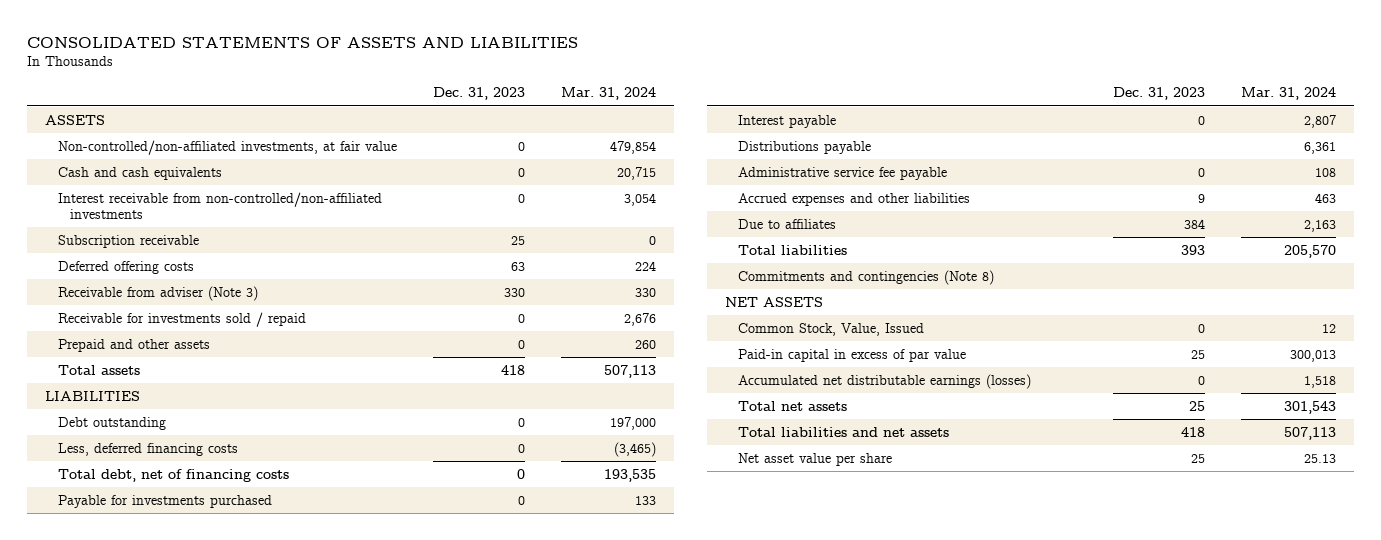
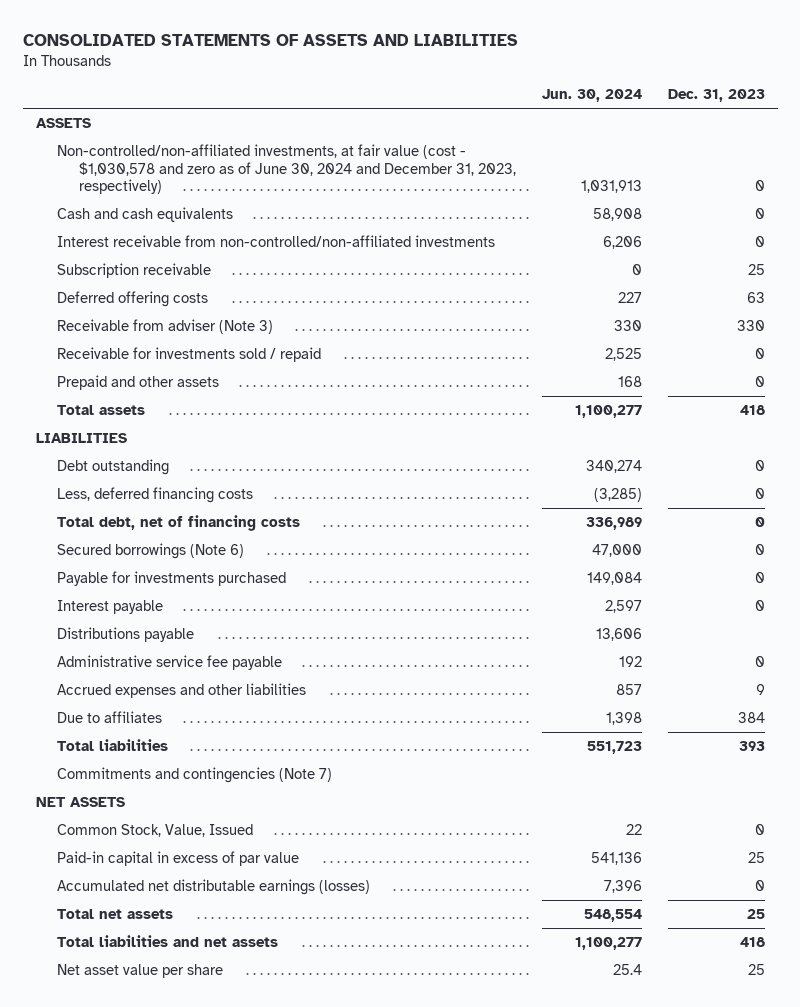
[560,87,656,101] Mar. 31, 2024 -> none
none -> [541,89,642,103] Jun. 30, 2024
[57,139,397,155] Non-controlled/non-affiliated investments, at fair value -> [57,143,516,195] Non-controlled/non-affiliated investments, at fair value (cost - $1,030,578 and zero as of June 30, 2024 and December 31, 2023, respectively)
none -> [57,542,245,559] Secured borrowings (Note 6)
[737,269,994,285] Commitments and contingencies (Note 8) -> [57,766,333,783] Commitments and contingencies (Note 7)

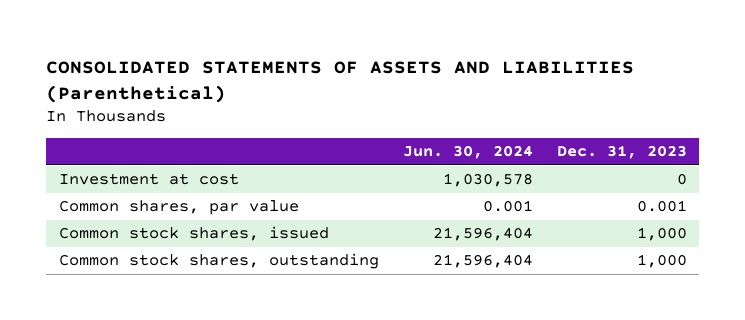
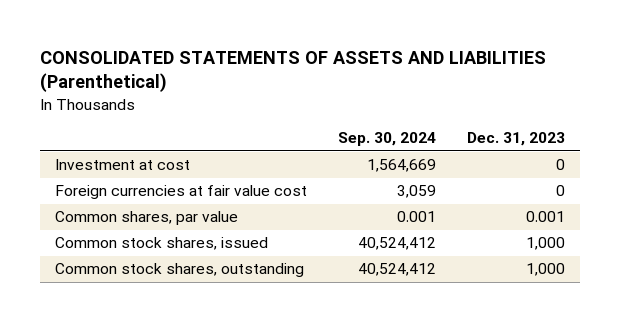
[402,145,533,160] Jun. 30, 2024 -> none
none -> [337,132,436,147] Sep. 30, 2024
none -> [55,185,308,200] Foreign currencies at fair value cost

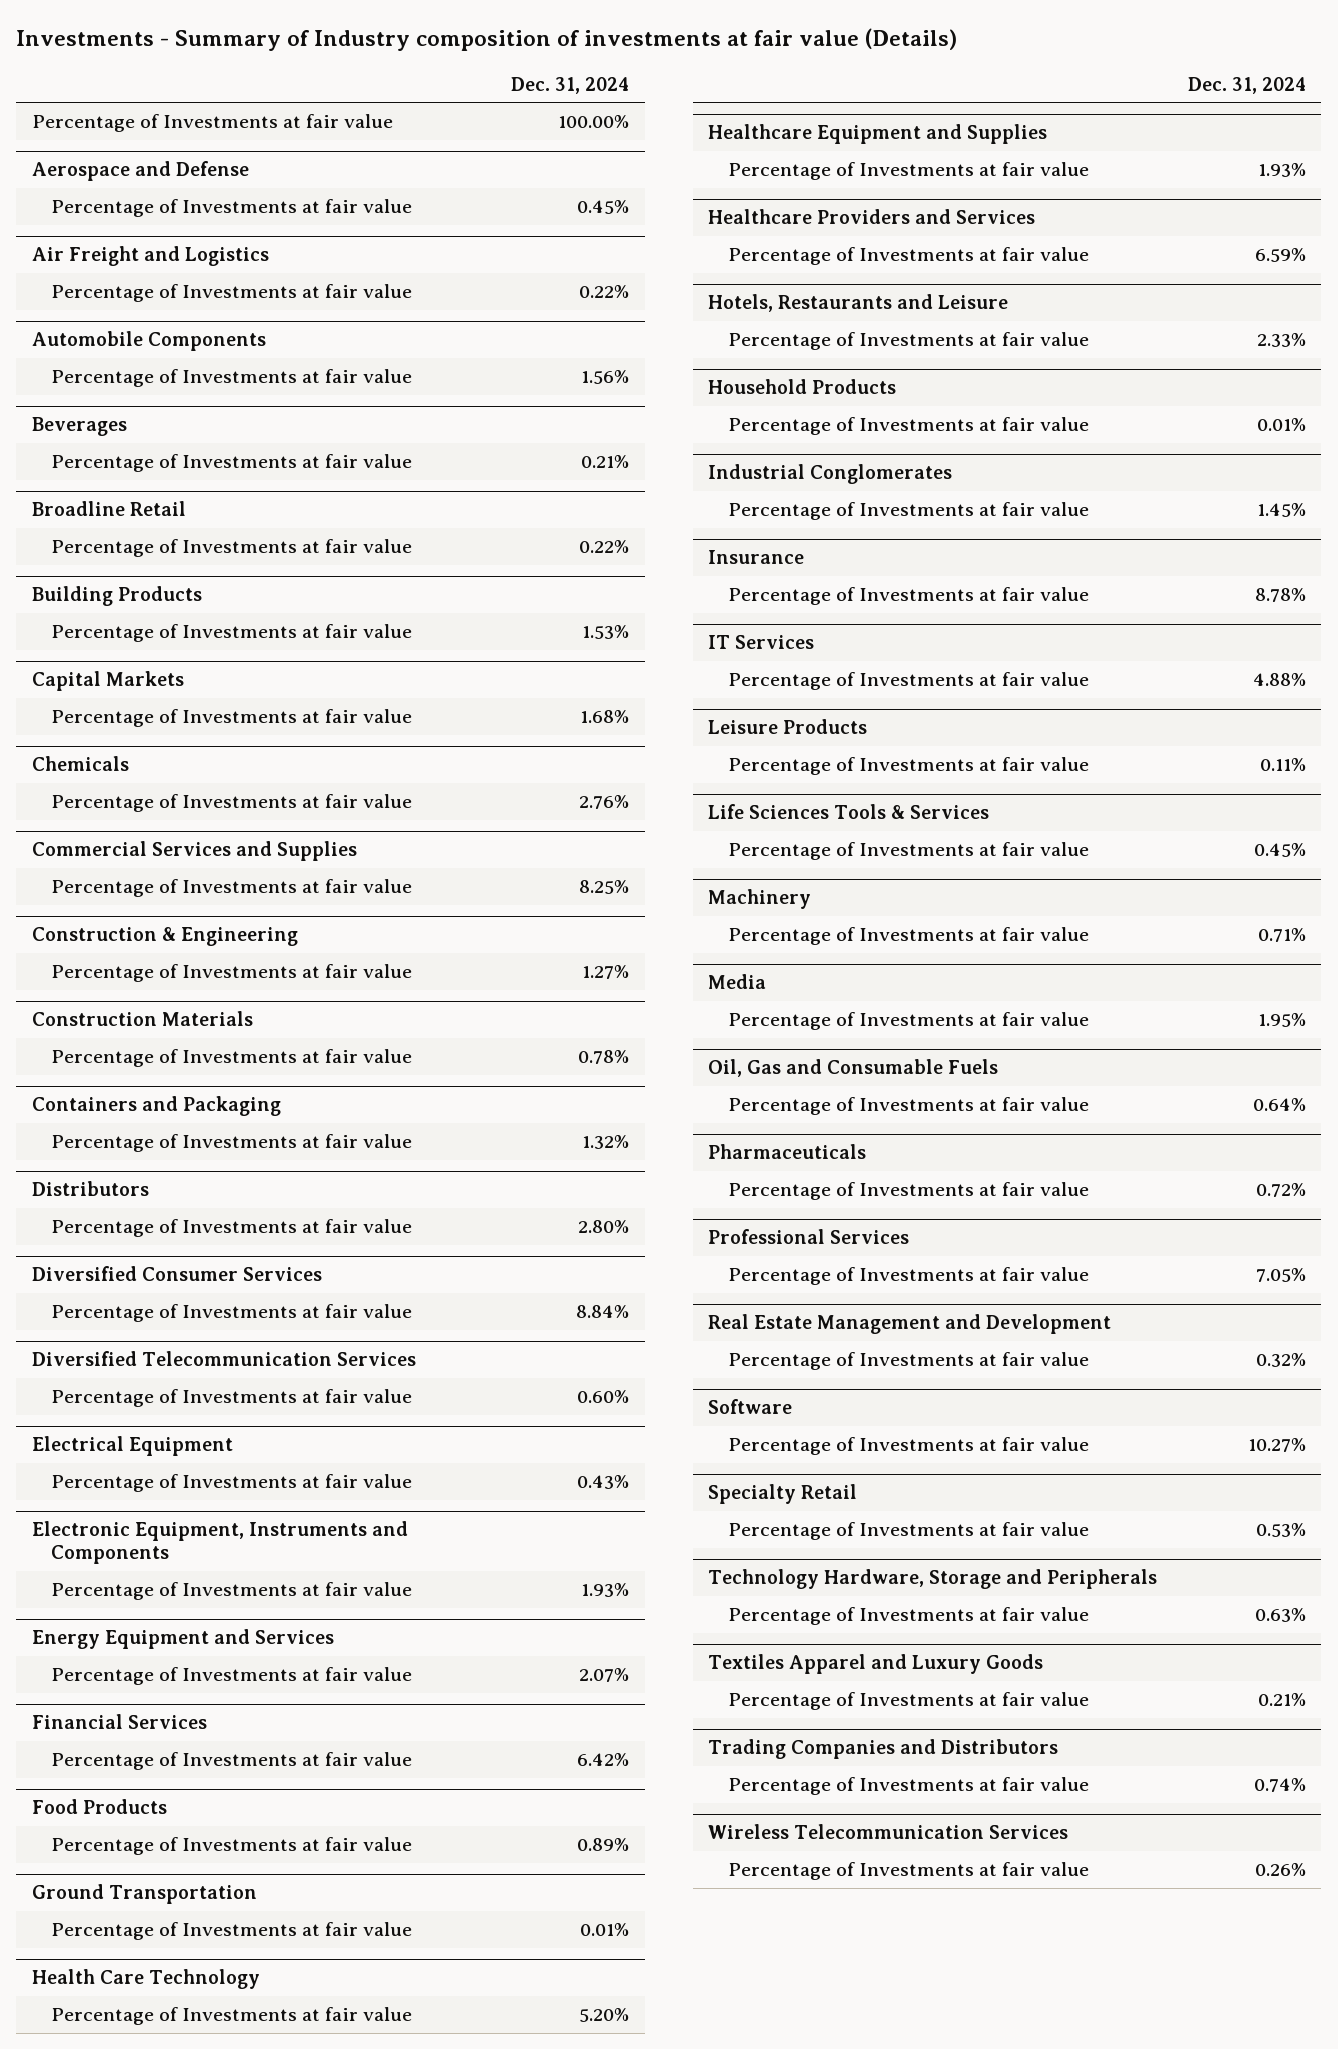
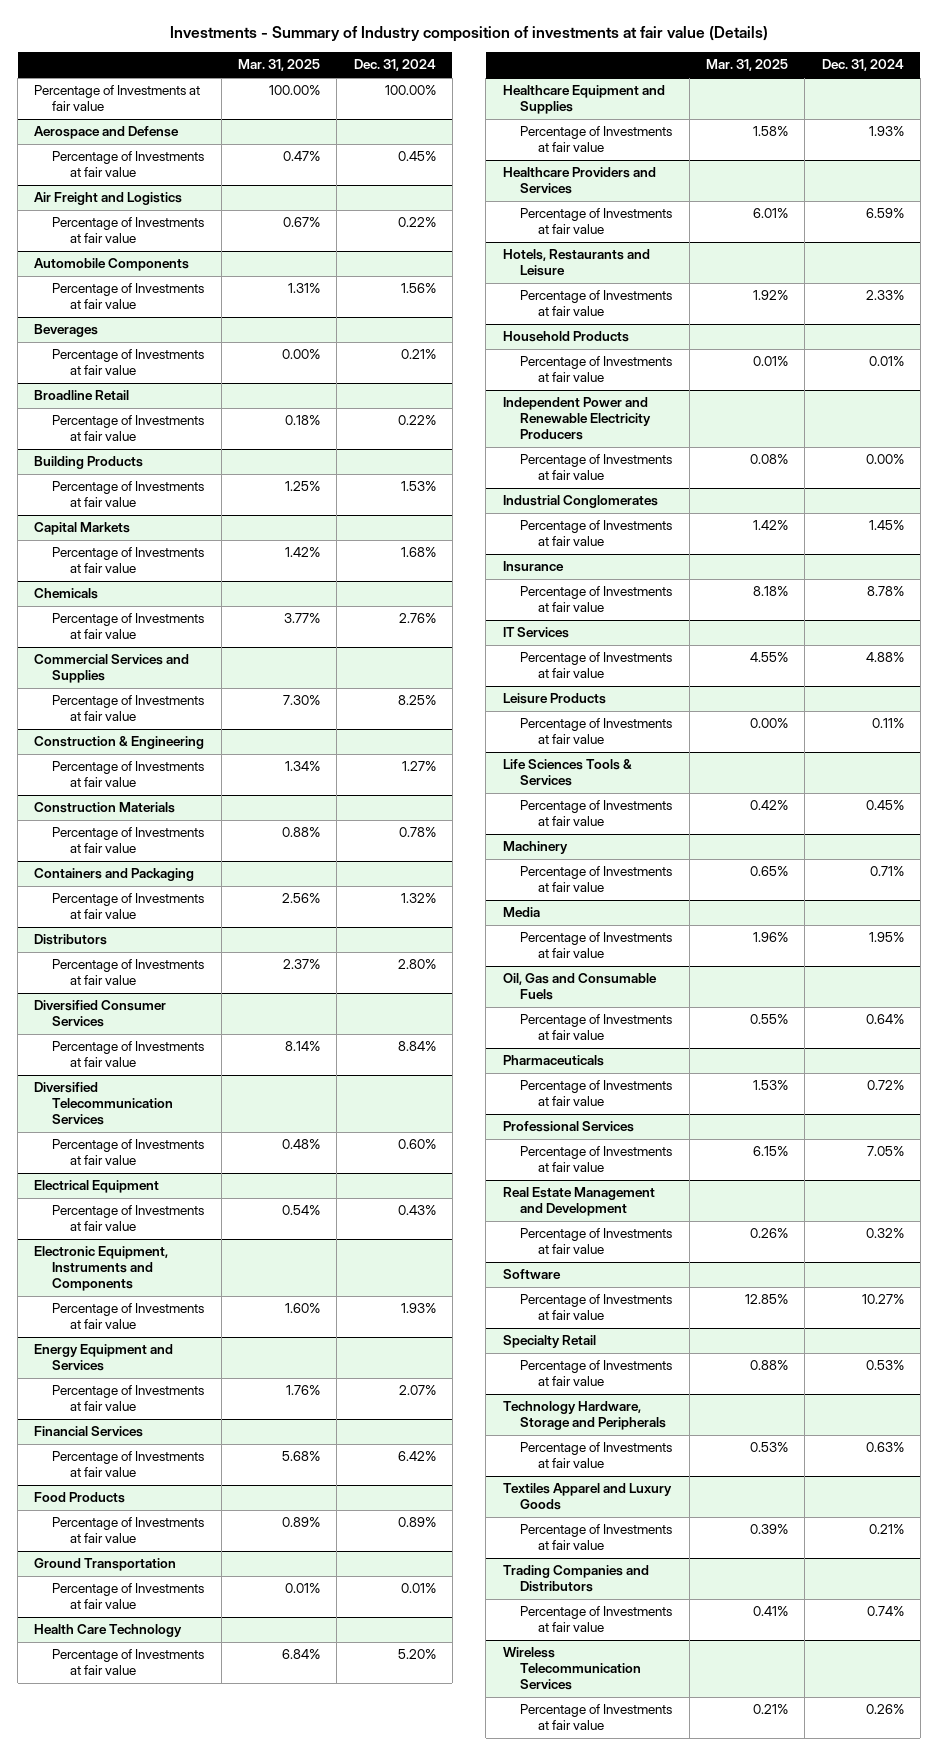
none -> [238,59,321,72] Mar. 31, 2025
none -> [502,397,652,440] Independent Power and Renewable Electricity Producers
none -> [520,454,673,481] Percentage of Investments at fair value

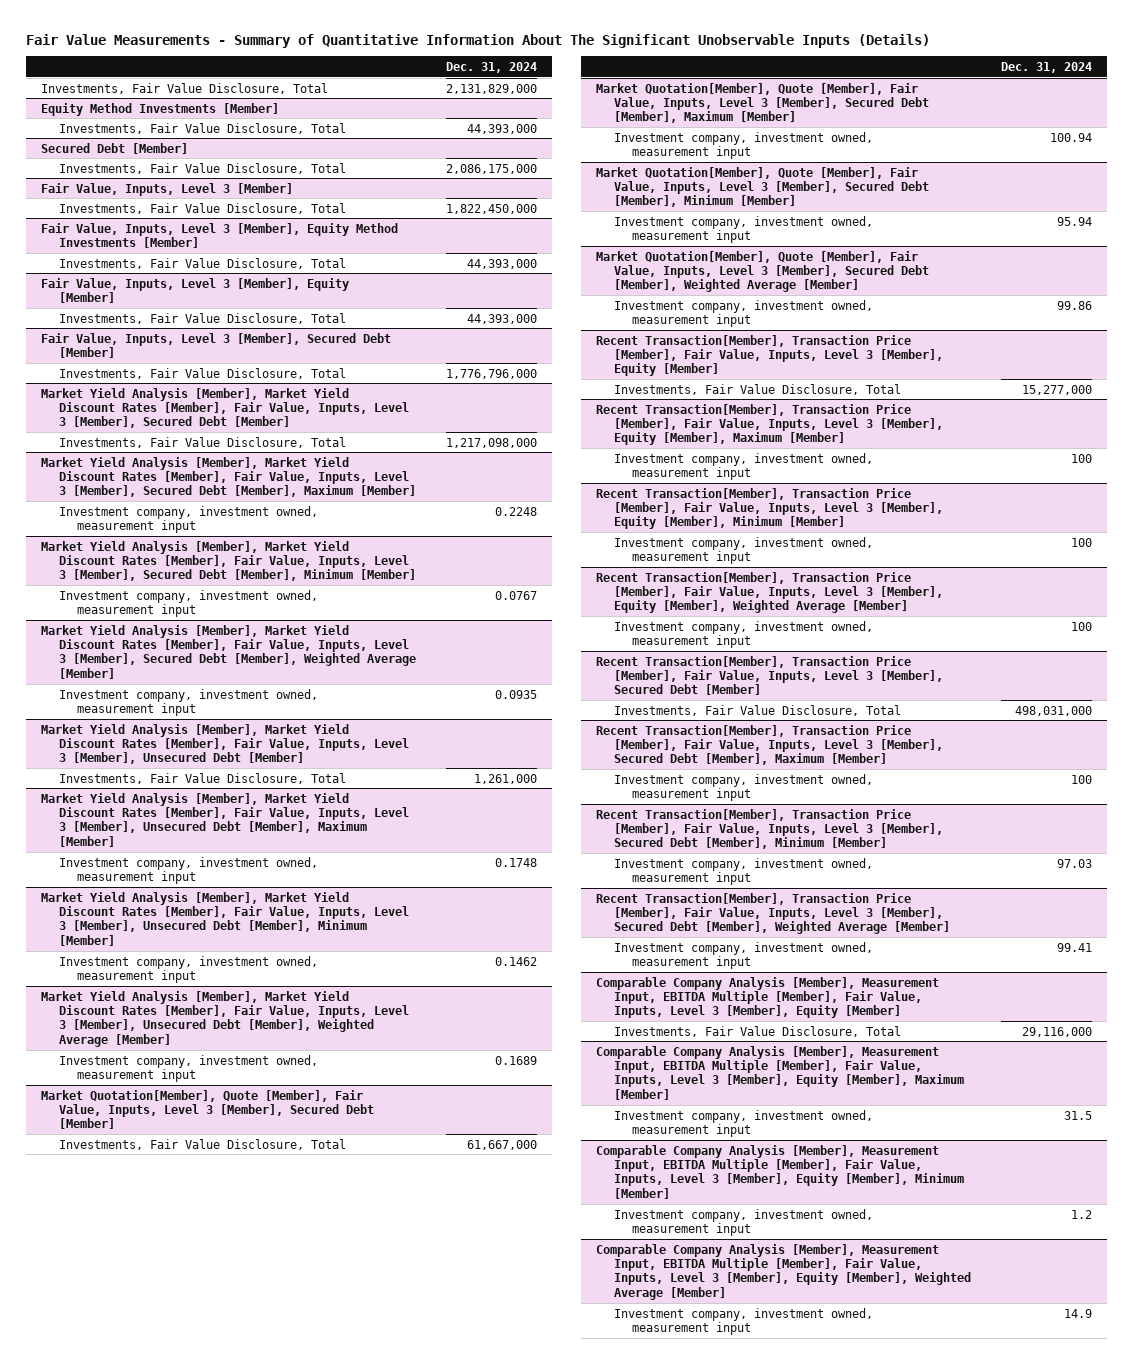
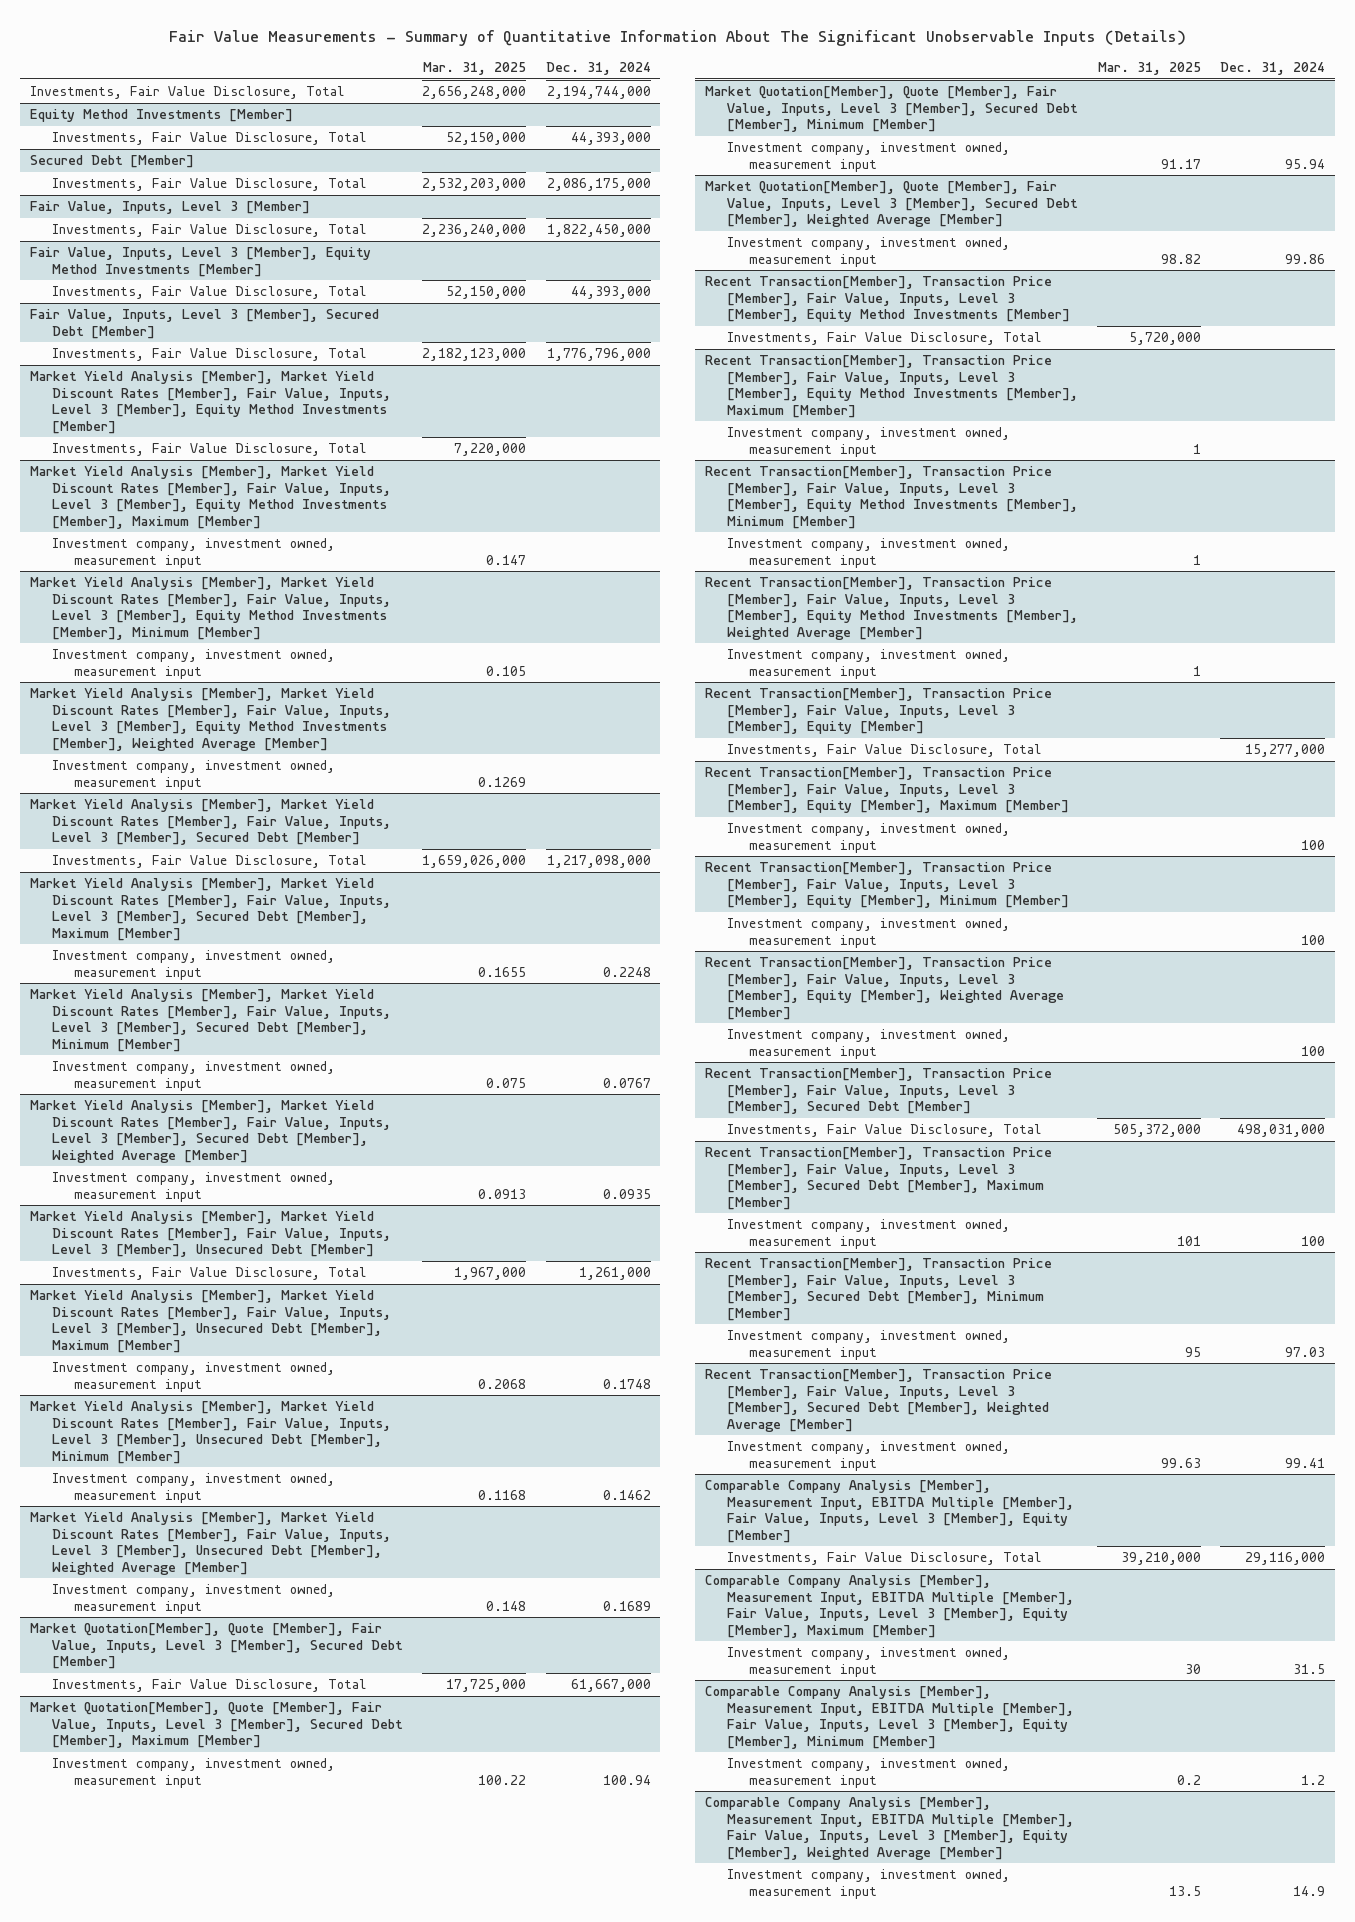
none -> [423,62,527,76] Mar. 31, 2025
[445,83,537,94] 2,131,829,000 -> [546,86,651,100] 2,194,744,000
[40,277,349,303] Fair Value, Inputs, Level 3 [Member], Equity [Member] -> none
[58,312,346,324] Investments, Fair Value Disclosure, Total -> none
none -> [30,371,392,434] Market Yield Analysis [Member], Market Yield Discount Rates [Member], Fair Value, Inputs, Level 3 [Member], Equity Method Investments [Member]
none -> [52,443,368,457] Investments, Fair Value Disclosure, Total
none -> [30,466,392,529] Market Yield Analysis [Member], Market Yield Discount Rates [Member], Fair Value, Inputs, Level 3 [Member], Equity Method Investments [Member], Maximum [Member]
none -> [52,538,336,568] Investment company, investment owned, measurement input
none -> [30,577,392,640] Market Yield Analysis [Member], Market Yield Discount Rates [Member], Fair Value, Inputs, Level 3 [Member], Equity Method Investments [Member], Minimum [Member]
none -> [52,649,336,679] Investment company, investment owned, measurement input
none -> [30,688,392,751] Market Yield Analysis [Member], Market Yield Discount Rates [Member], Fair Value, Inputs, Level 3 [Member], Equity Method Investments [Member], Weighted Average [Member]
none -> [52,760,336,790] Investment company, investment owned, measurement input
none -> [704,276,1070,323] Recent Transaction[Member], Transaction Price [Member], Fair Value, Inputs, Level 3 [Member], Equity Method Investments [Member]
none -> [726,332,1042,346] Investments, Fair Value Disclosure, Total
none -> [704,355,1078,418] Recent Transaction[Member], Transaction Price [Member], Fair Value, Inputs, Level 3 [Member], Equity Method Investments [Member], Maximum [Member]
none -> [726,427,1010,457] Investment company, investment owned, measurement input
none -> [704,466,1078,529] Recent Transaction[Member], Transaction Price [Member], Fair Value, Inputs, Level 3 [Member], Equity Method Investments [Member], Minimum [Member]
none -> [726,538,1010,568] Investment company, investment owned, measurement input
none -> [704,577,1078,640] Recent Transaction[Member], Transaction Price [Member], Fair Value, Inputs, Level 3 [Member], Equity Method Investments [Member], Weighted Average [Member]
none -> [726,649,1010,679] Investment company, investment owned, measurement input

